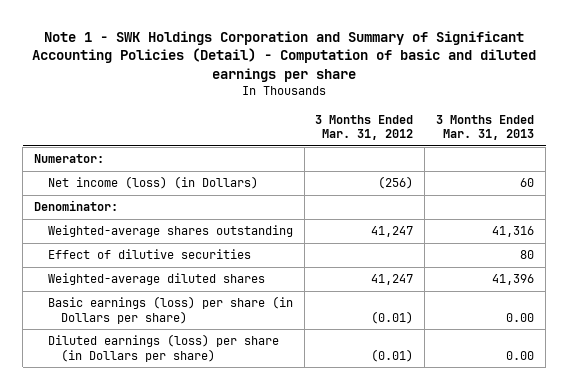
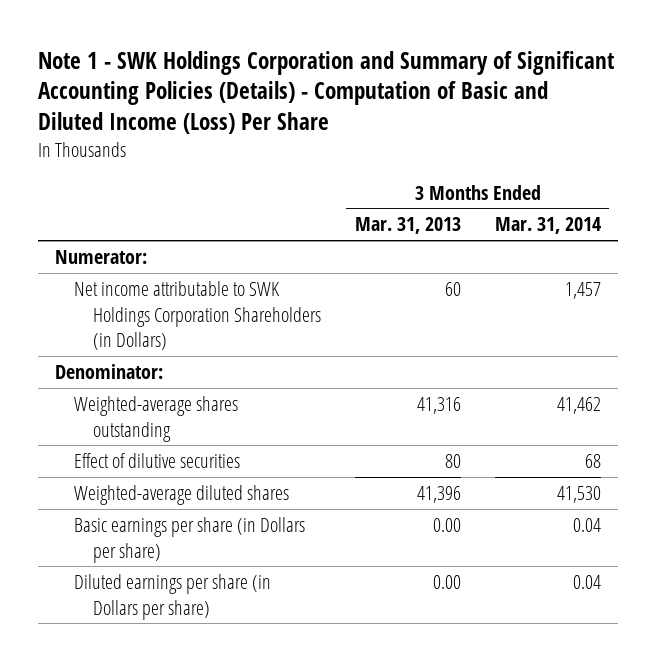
[32,30,537,83] Note 1 - SWK Holdings Corporation and Summary of Significant Accounting Policies (Detail) - Computation of basic and diluted earnings per share -> [37,50,614,135] Note 1 - SWK Holdings Corporation and Summary of Significant Accounting Policies (Details) - Computation of Basic and Diluted Income (Loss) Per Share
[315,114,414,141] 3 Months Ended Mar. 31, 2012 -> none
none -> [494,217,601,235] Mar. 31, 2014
[47,176,258,190] Net income (loss) (in Dollars) -> [73,280,322,351] Net income attributable to SWK Holdings Corporation Shareholders (in Dollars)
[47,296,293,324] Basic earnings (loss) per share (in Dollars per share) -> [73,516,305,563] Basic earnings per share (in Dollars per share)
[47,334,279,362] Diluted earnings (loss) per share (in Dollars per share) -> [73,573,271,620] Diluted earnings per share (in Dollars per share)

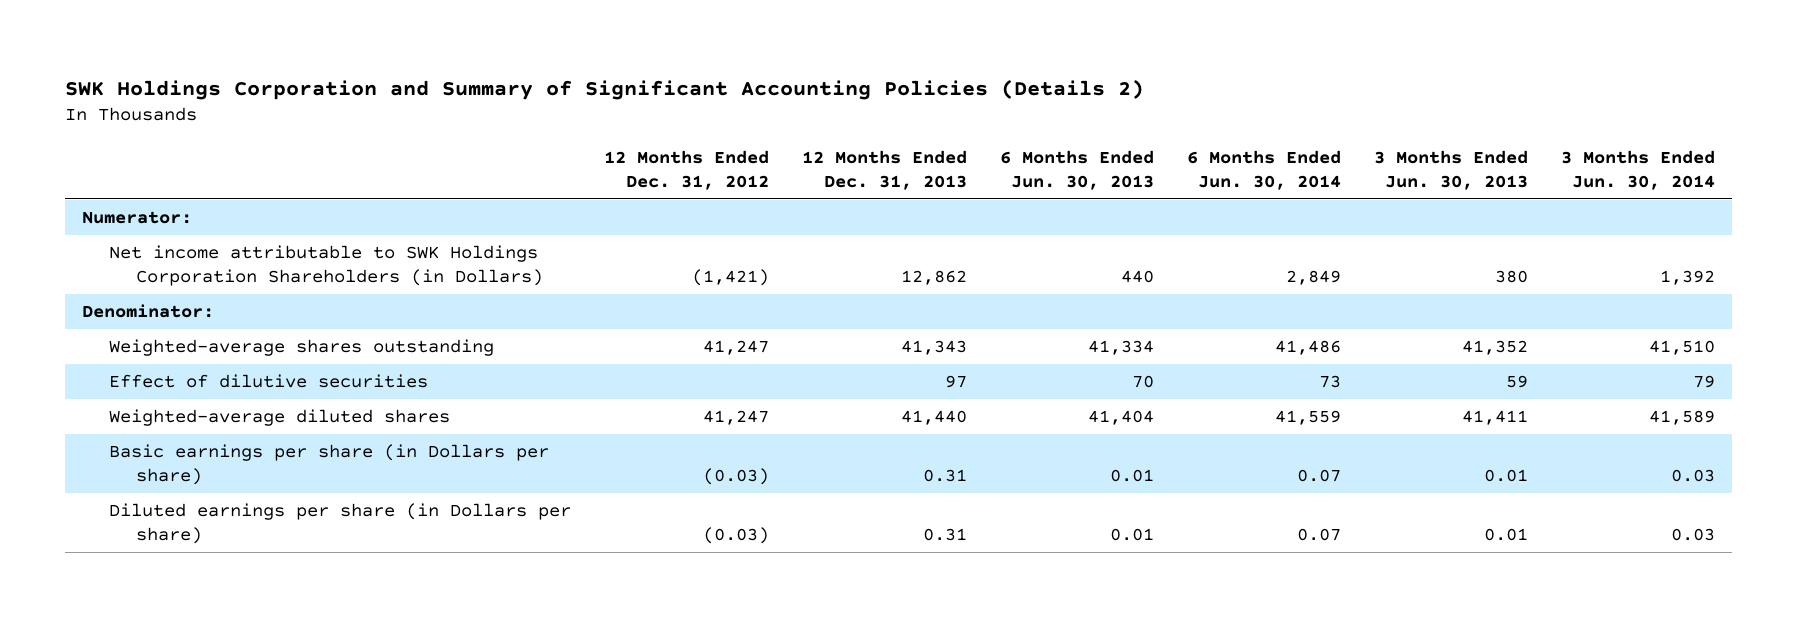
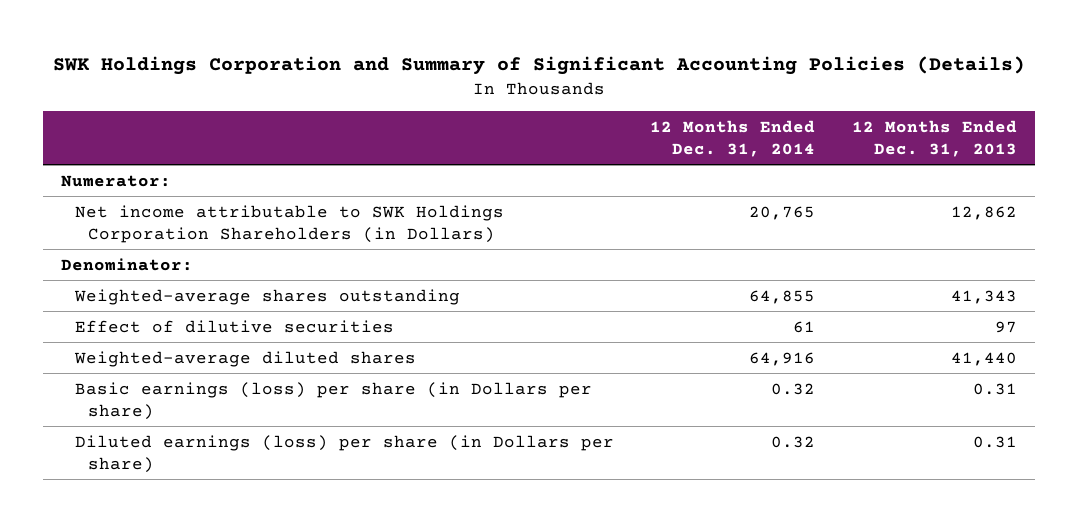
[64,78,1144,100] SWK Holdings Corporation and Summary of Significant Accounting Policies (Details 2) -> [53,56,1026,76] SWK Holdings Corporation and Summary of Significant Accounting Policies (Details)
[603,149,769,190] 12 Months Ended Dec. 31, 2012 -> none
[1000,149,1155,190] 6 Months Ended Jun. 30, 2013 -> none
[1187,149,1342,190] 6 Months Ended Jun. 30, 2014 -> none
[1374,149,1529,190] 3 Months Ended Jun. 30, 2013 -> none
[1561,149,1716,190] 3 Months Ended Jun. 30, 2014 -> none
none -> [650,119,816,158] 12 Months Ended Dec. 31, 2014
[108,444,549,486] Basic earnings per share (in Dollars per share) -> [74,381,592,420] Basic earnings (loss) per share (in Dollars per share)
[108,503,571,545] Diluted earnings per share (in Dollars per share) -> [74,434,614,473] Diluted earnings (loss) per share (in Dollars per share)

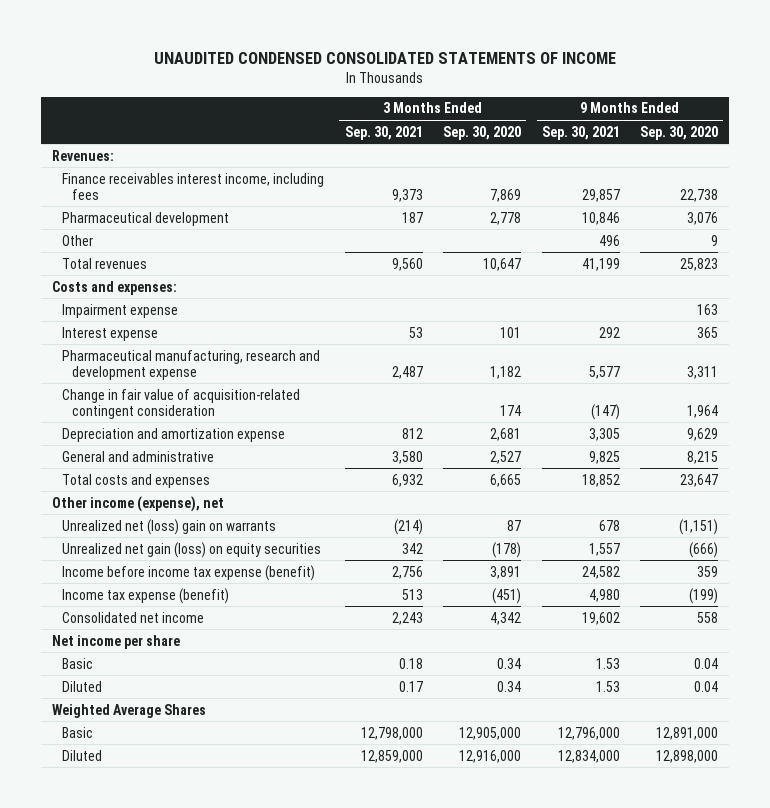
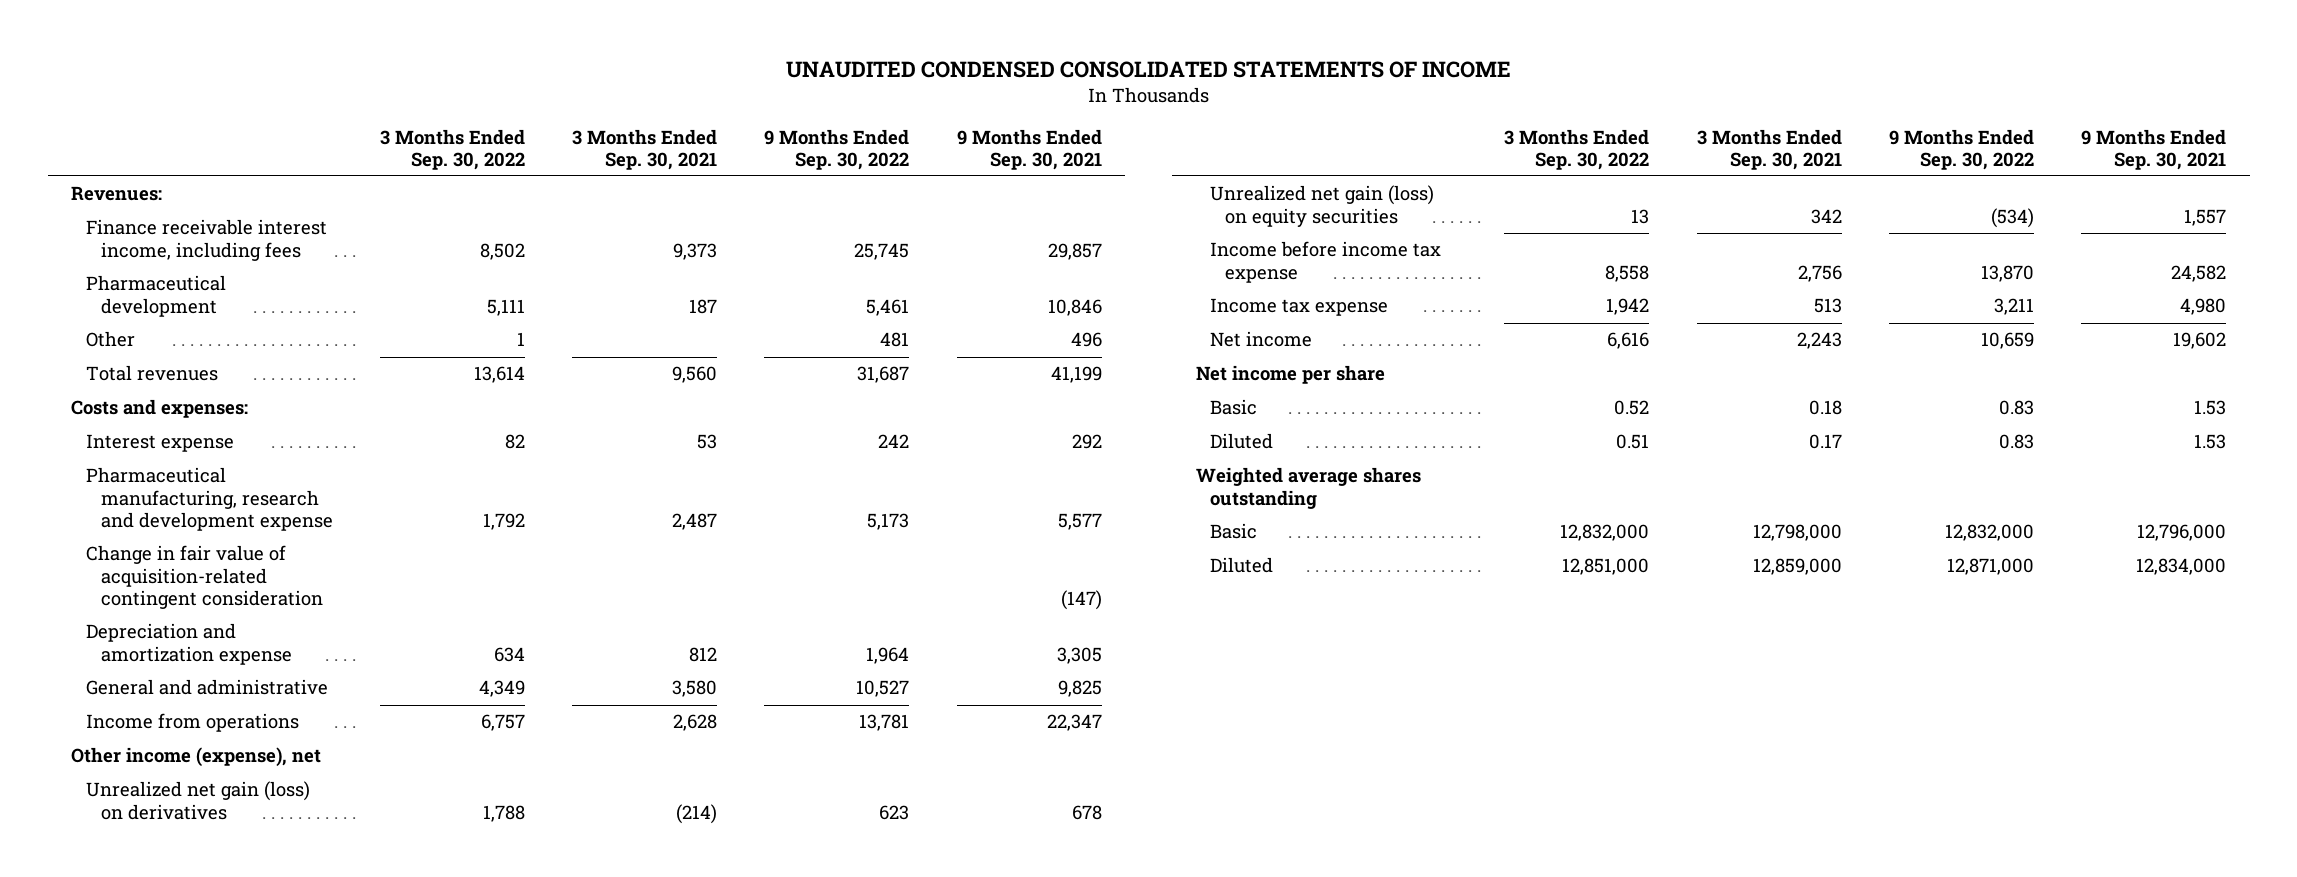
[443,125,522,140] Sep. 30, 2020 -> none
[640,125,719,140] Sep. 30, 2020 -> none
none -> [379,128,525,170] 3 Months Ended Sep. 30, 2022
none -> [764,128,910,170] 9 Months Ended Sep. 30, 2022
[61,172,324,200] Finance receivables interest income, including fees -> [85,219,327,261] Finance receivable interest income, including fees
[61,303,178,318] Impairment expense -> none
[61,473,210,488] Total costs and expenses -> none
none -> [85,713,299,733] Income from operations
[61,518,276,535] Unrealized net (loss) gain on warrants -> [85,781,310,820] Unrealized net gain (loss) on derivatives
[61,564,315,581] Income before income tax expense (benefit) -> [1210,241,1442,283] Income before income tax expense
[61,587,229,604] Income tax expense (benefit) -> [1210,298,1389,317] Income tax expense
[61,611,204,623] Consolidated net income -> [1210,331,1313,348] Net income
[51,703,206,718] Weighted Average Shares -> [1195,467,1421,509] Weighted average shares outstanding

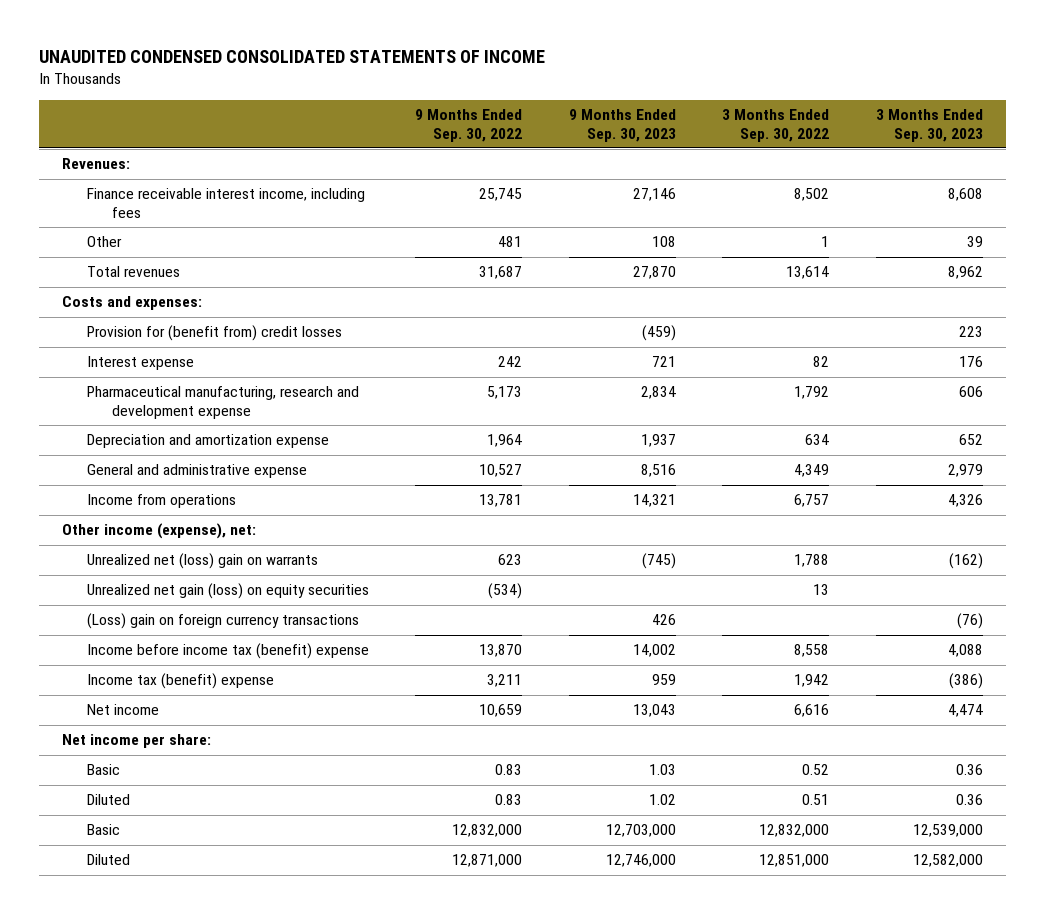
[572,128,718,170] 3 Months Ended Sep. 30, 2021 -> none
[956,128,1102,170] 9 Months Ended Sep. 30, 2021 -> none
none -> [568,109,676,142] 9 Months Ended Sep. 30, 2023
none -> [875,109,983,142] 3 Months Ended Sep. 30, 2023
[85,275,226,317] Pharmaceutical development -> none
none -> [86,325,342,342] Provision for (benefit from) credit losses
[85,545,323,609] Change in fair value of acquisition-related contingent consideration -> none
[85,679,328,696] General and administrative -> [86,464,307,479] General and administrative expense
[71,747,322,768] Other income (expense), net -> [62,523,257,540] Other income (expense), net:
[85,781,310,820] Unrealized net gain (loss) on derivatives -> [86,553,318,570] Unrealized net (loss) gain on warrants
none -> [86,613,359,630] (Loss) gain on foreign currency transactions
[1210,241,1442,283] Income before income tax expense -> [86,643,369,660] Income before income tax (benefit) expense
[1210,298,1389,317] Income tax expense -> [86,673,274,690] Income tax (benefit) expense
[1195,365,1385,385] Net income per share -> [62,734,212,749] Net income per share:
[1195,467,1421,509] Weighted average shares outstanding -> none

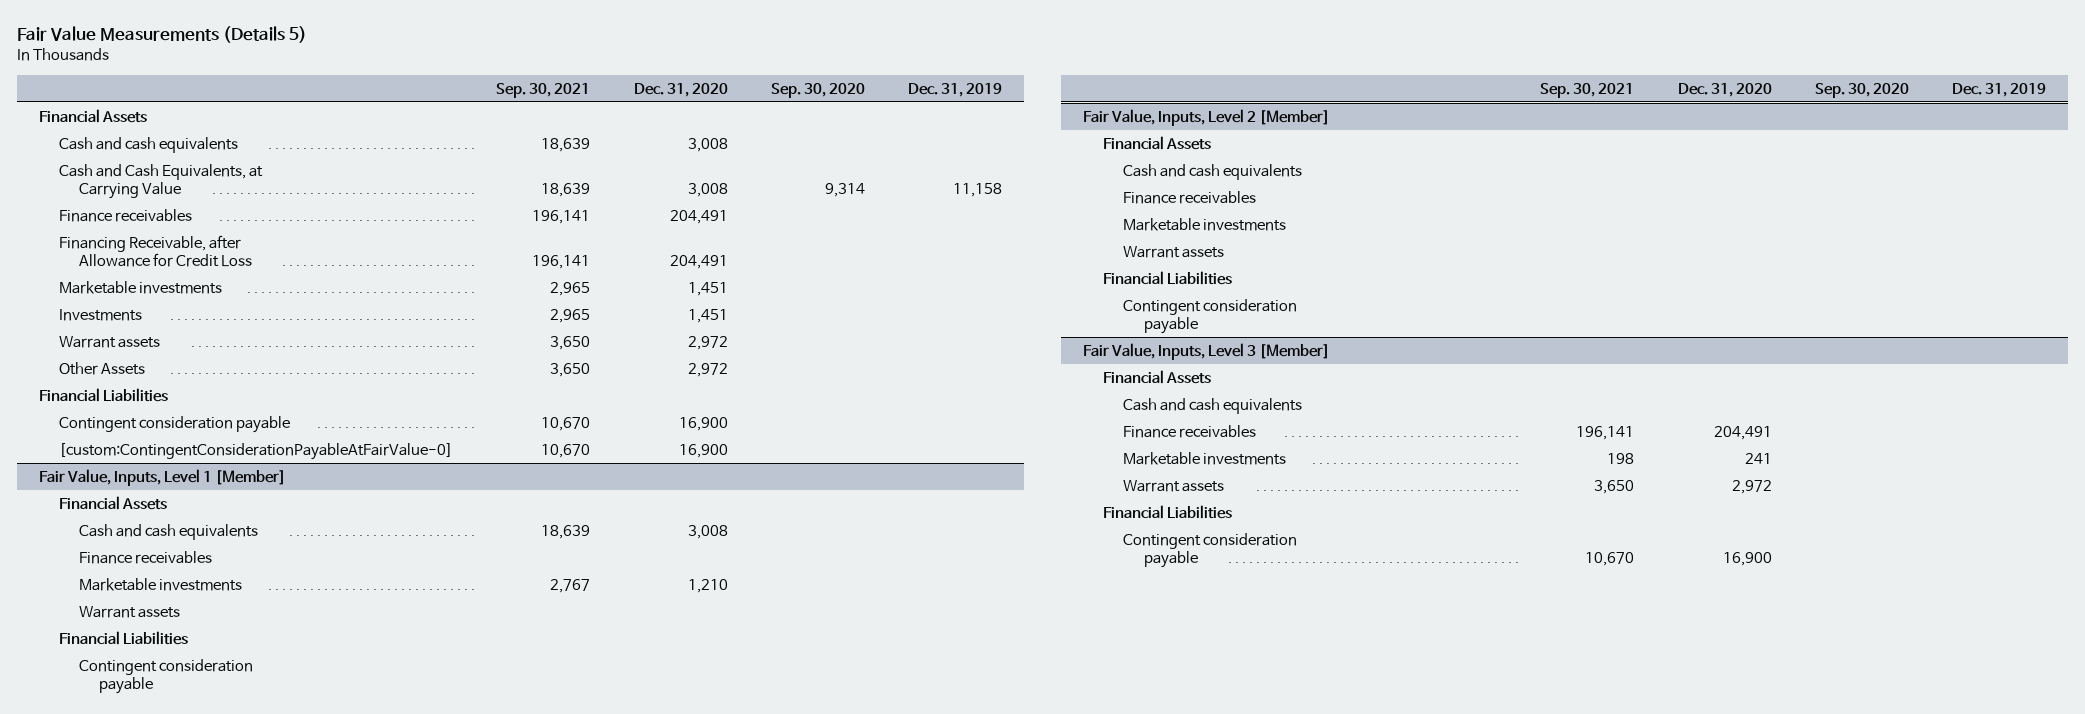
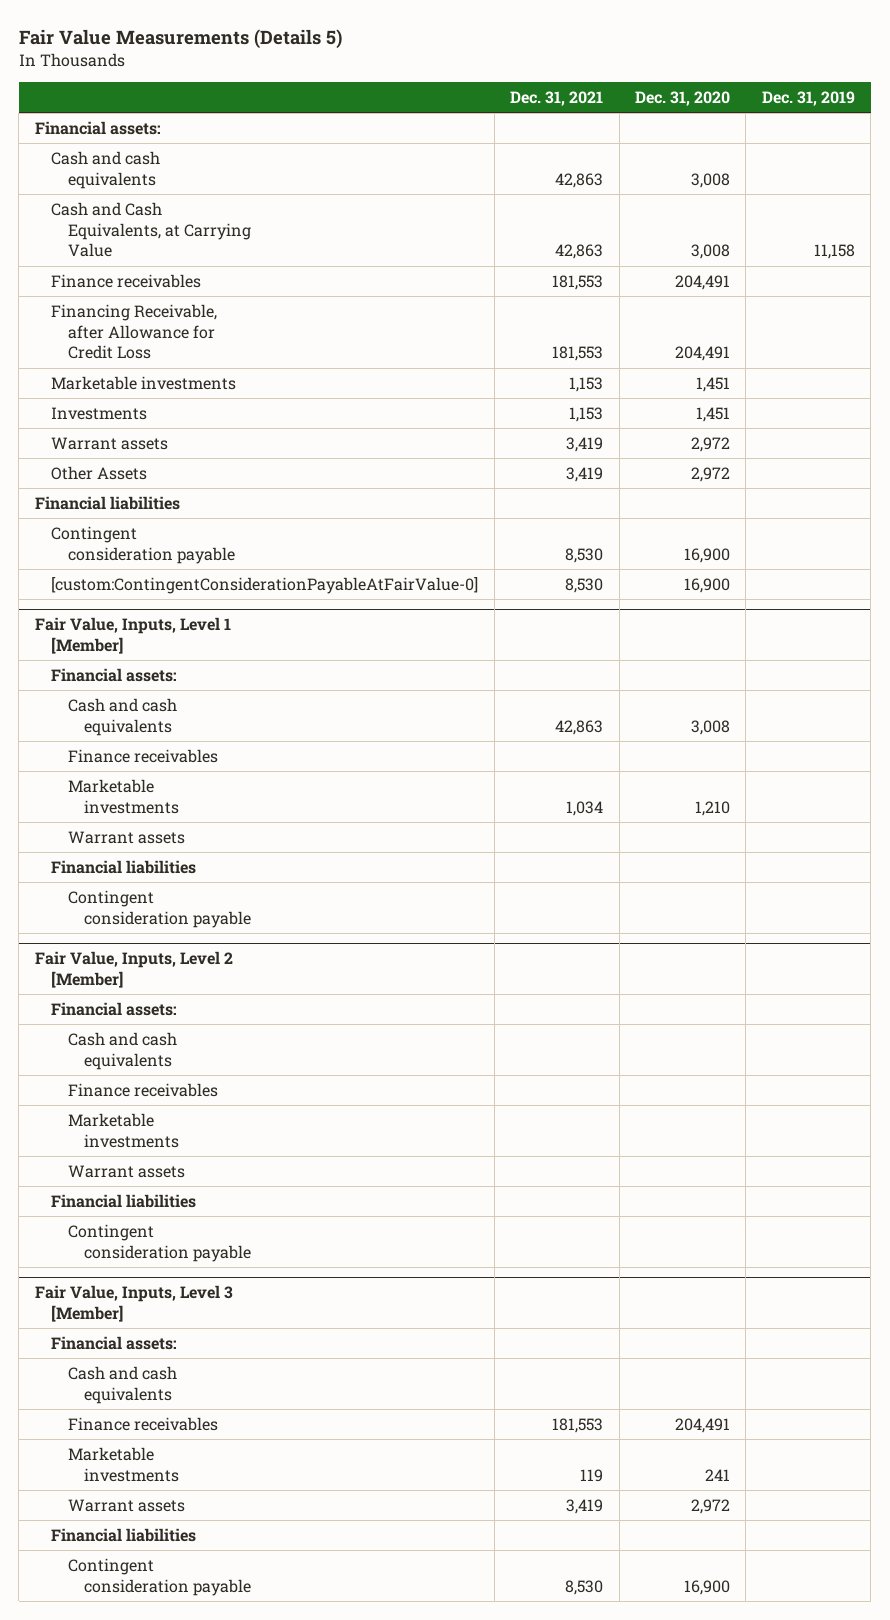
[496,82,591,98] Sep. 30, 2021 -> none
[771,82,866,98] Sep. 30, 2020 -> none
none -> [510,91,604,107] Dec. 31, 2021
[38,108,147,123] Financial Assets -> [34,120,161,135] Financial assets:
[38,387,168,402] Financial Liabilities -> [34,495,180,510] Financial liabilities
[59,495,168,510] Financial Assets -> [51,667,178,682] Financial assets:
[59,630,189,645] Financial Liabilities -> [51,859,197,874] Financial liabilities
[1103,135,1212,150] Financial Assets -> [51,1001,178,1016] Financial assets:
[1103,270,1233,285] Financial Liabilities -> [51,1193,197,1208] Financial liabilities
[1103,369,1212,384] Financial Assets -> [51,1335,178,1350] Financial assets:
[1103,504,1233,519] Financial Liabilities -> [51,1527,197,1542] Financial liabilities

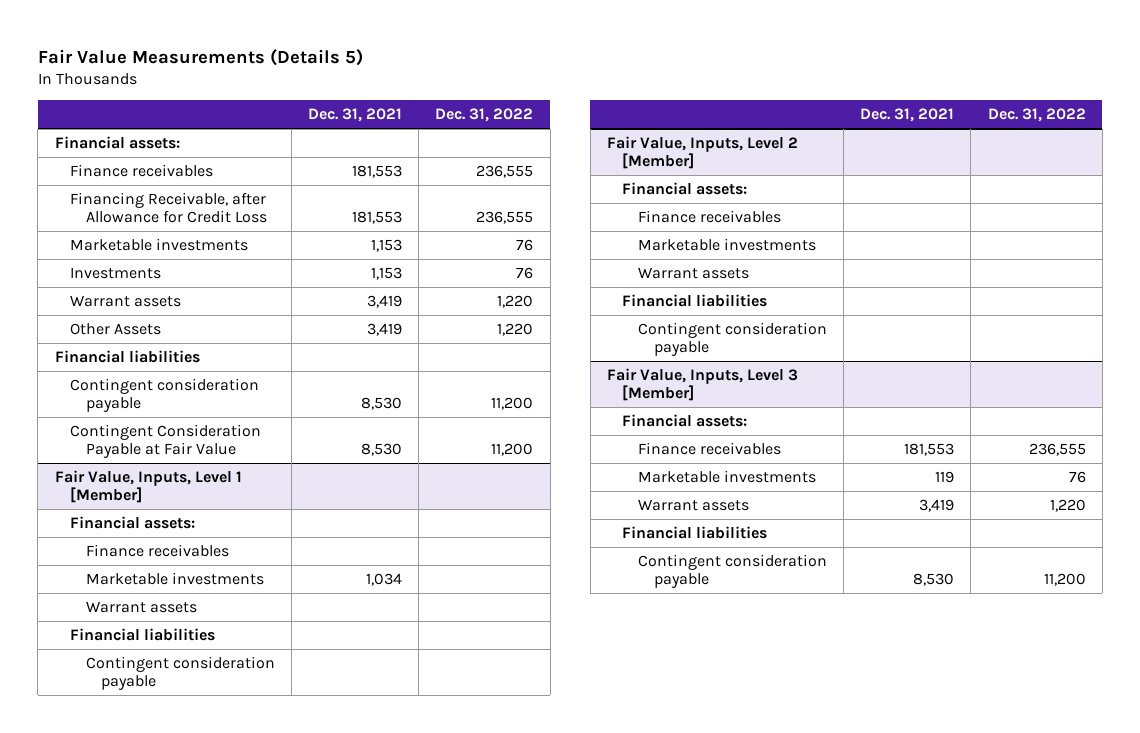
[634,91,730,107] Dec. 31, 2020 -> none
[761,91,855,107] Dec. 31, 2019 -> none
none -> [435,108,534,123] Dec. 31, 2022
[51,150,161,189] Cash and cash equivalents -> none
[51,201,251,258] Cash and Cash Equivalents, at Carrying Value -> none
[51,576,479,594] [custom:ContingentConsiderationPayableAtFairValue-0] -> [70,423,262,459] Contingent Consideration Payable at Fair Value
[67,697,177,736] Cash and cash equivalents -> none
[67,1031,177,1070] Cash and cash equivalents -> none
[67,1365,177,1404] Cash and cash equivalents -> none

